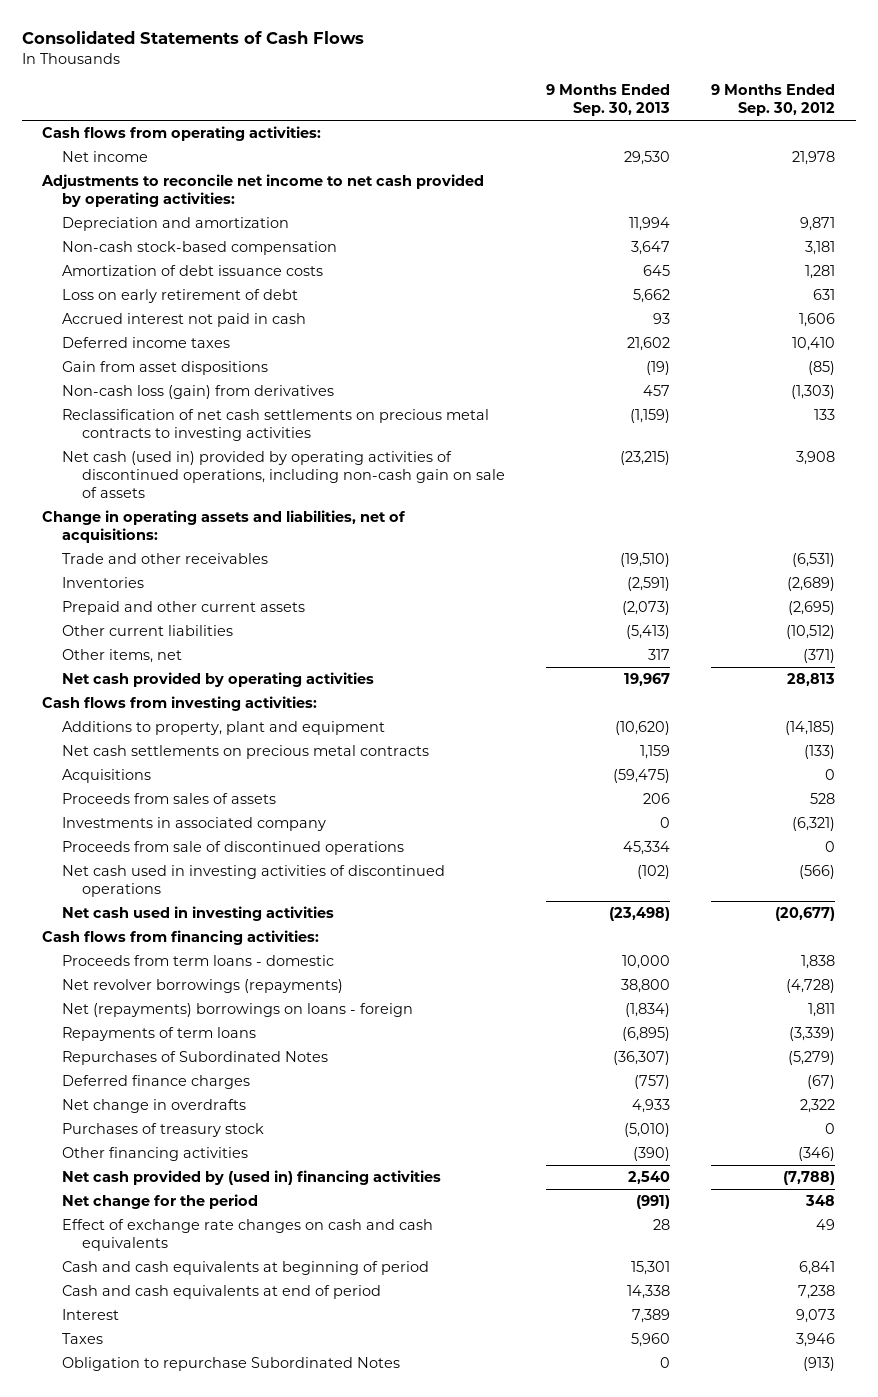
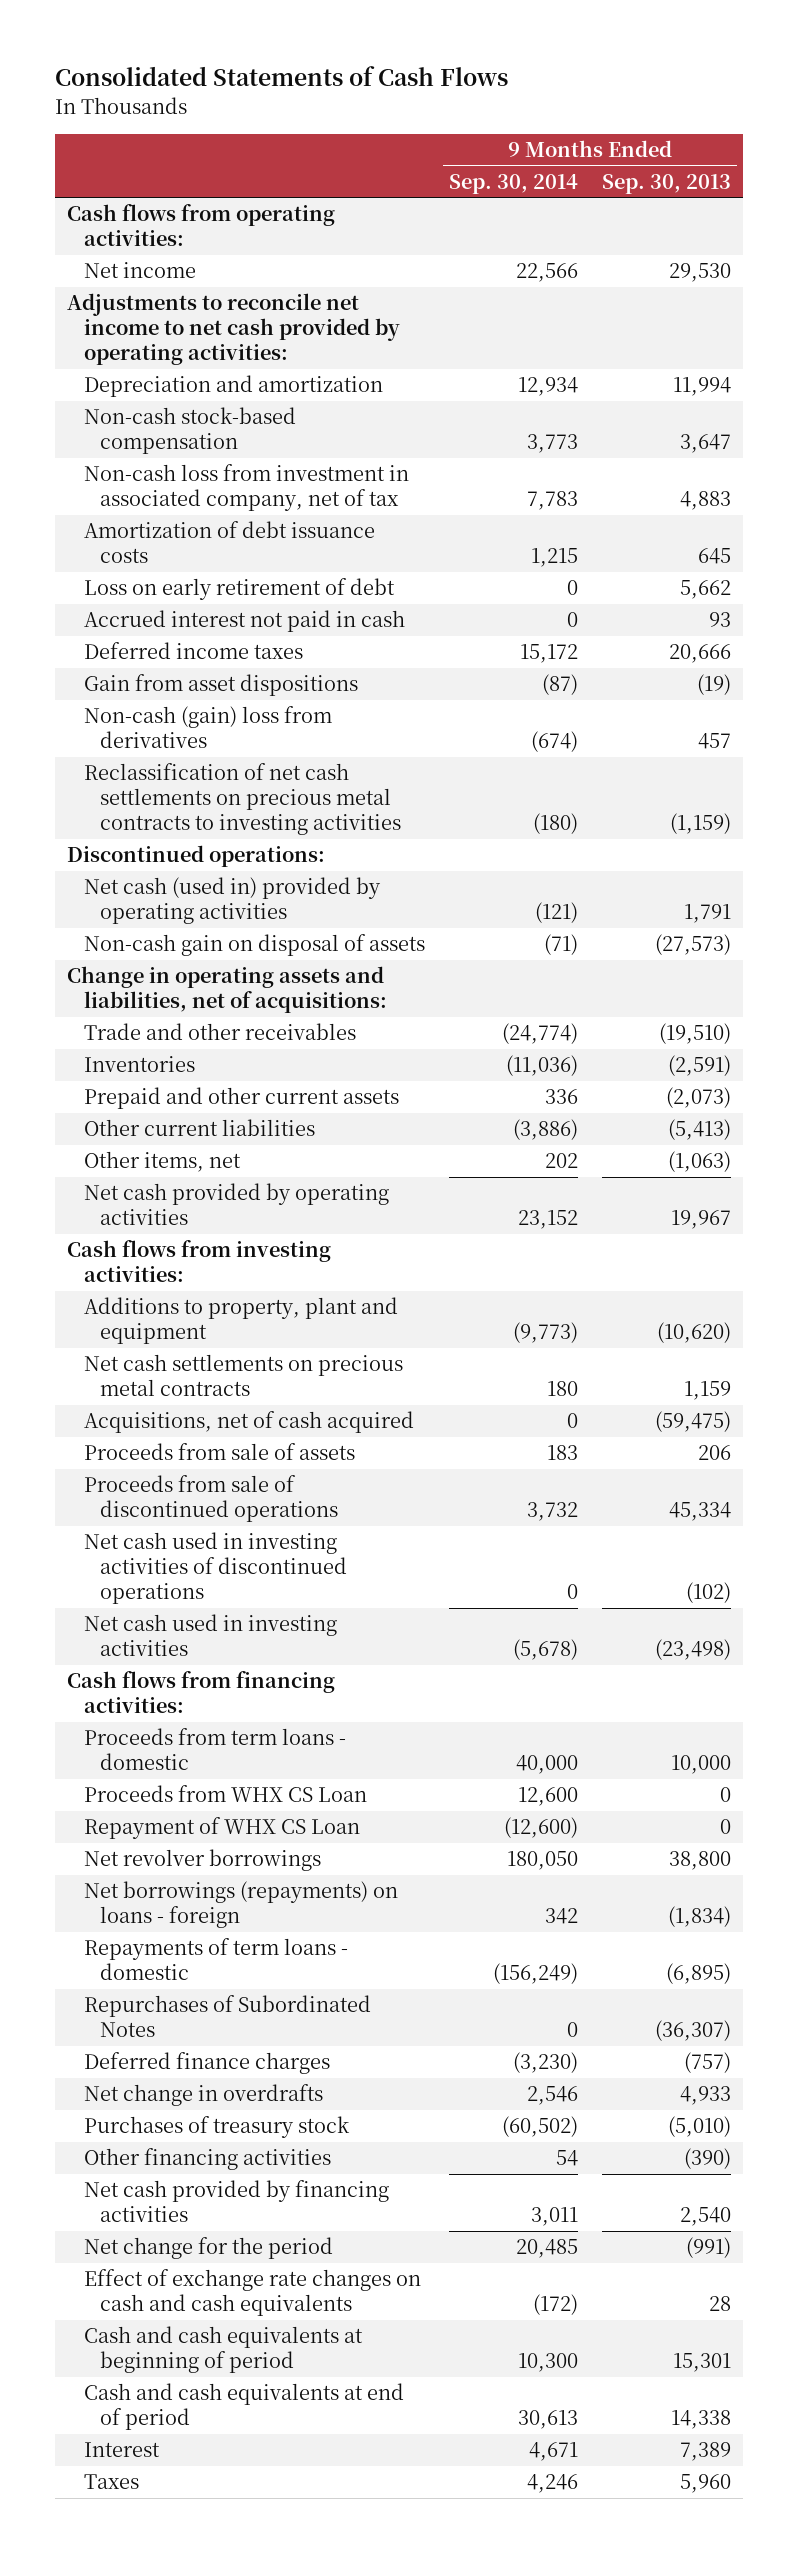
[711,84,836,117] 9 Months Ended Sep. 30, 2012 -> none
none -> [448,173,578,194] Sep. 30, 2014
none -> [83,464,409,512] Non-cash loss from investment in associated company, net of tax
[626,337,670,352] 21,602 -> [668,644,731,664] 20,666
[61,385,334,400] Non-cash loss (gain) from derivatives -> [83,706,332,749] Non-cash (gain) loss from derivatives
none -> [67,845,326,868] Discontinued operations:
[61,451,505,499] Net cash (used in) provided by operating activities of discontinued operations, including non-cash gain on sale of assets -> [83,877,381,925] Net cash (used in) provided by operating activities
[619,451,670,466] (23,215) -> [683,904,731,924] 1,791
none -> [83,934,425,957] Non-cash gain on disposal of assets
[647,649,670,661] 317 -> [667,1151,731,1173] (1,063)
[61,817,326,832] Investments in associated company -> none
[61,769,151,784] Acquisitions -> [83,1411,414,1434] Acquisitions, net of cash acquired
[61,793,276,805] Proceeds from sales of assets -> [83,1443,355,1461] Proceeds from sale of assets
none -> [83,1785,367,1803] Proceeds from WHX CS Loan
none -> [83,1817,360,1840] Repayment of WHX CS Loan
[61,979,343,994] Net revolver borrowings (repayments) -> [83,1849,321,1872] Net revolver borrowings
[61,1003,413,1018] Net (repayments) borrowings on loans - foreign -> [83,1881,398,1929] Net borrowings (repayments) on loans - foreign
[61,1027,256,1042] Repayments of term loans -> [83,1938,348,1981] Repayments of term loans - domestic
[61,1170,441,1186] Net cash provided by (used in) financing activities -> [83,2180,389,2223] Net cash provided by financing activities
[61,1357,400,1372] Obligation to repurchase Subordinated Notes -> none

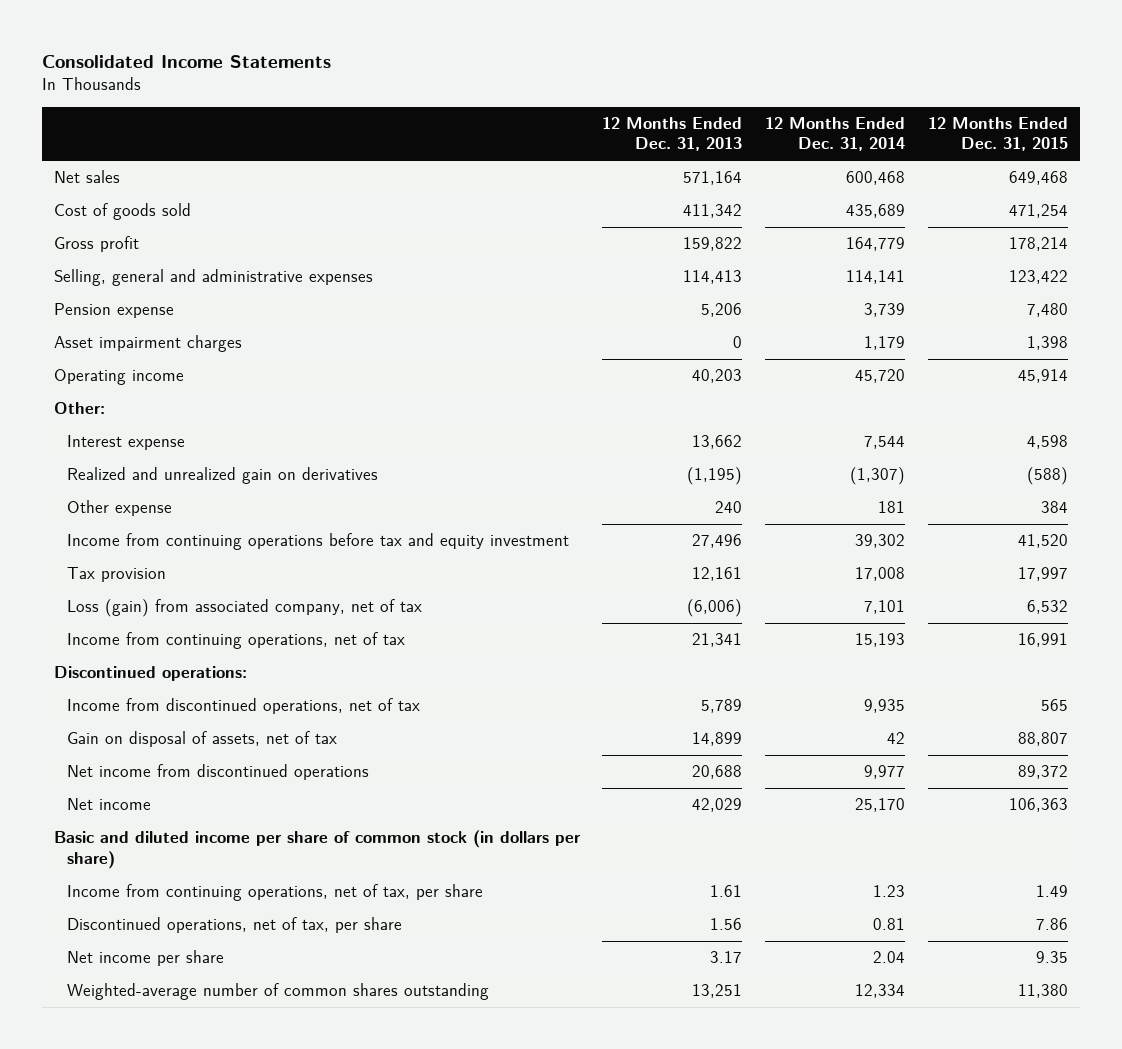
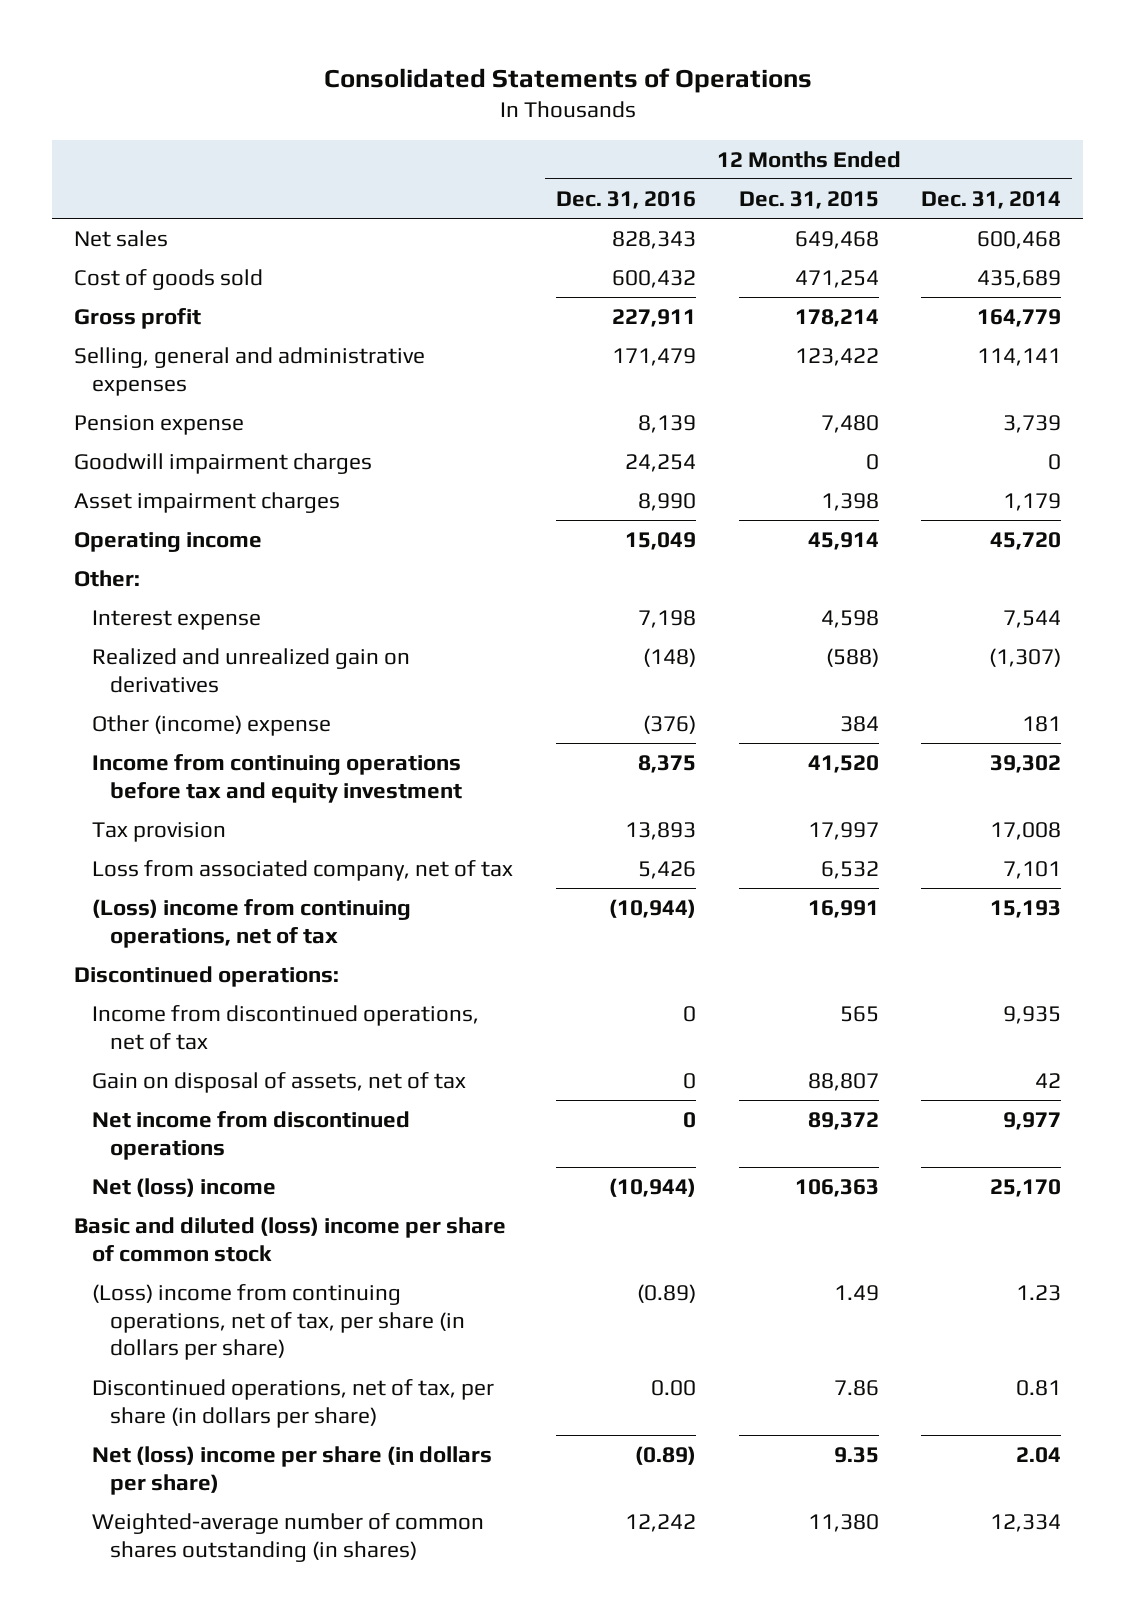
[42,54,332,68] Consolidated Income Statements -> [323,67,812,93] Consolidated Statements of Operations
[602,116,743,152] 12 Months Ended Dec. 31, 2013 -> none
none -> [555,190,696,209] Dec. 31, 2016
none -> [73,452,372,474] Goodwill impairment charges
[67,500,173,517] Other expense -> [91,714,331,736] Other (income) expense
[67,599,423,618] Loss (gain) from associated company, net of tax -> [91,859,513,881] Loss from associated company, net of tax
[67,632,406,650] Income from continuing operations, net of tax -> [91,898,411,948] (Loss) income from continuing operations, net of tax
[67,798,152,811] Net income -> [91,1177,276,1197] Net (loss) income
[53,830,581,869] Basic and diluted income per share of common stock (in dollars per share) -> [73,1216,506,1262] Basic and diluted (loss) income per share of common stock
[67,884,484,902] Income from continuing operations, net of tax, per share -> [91,1283,466,1361] (Loss) income from continuing operations, net of tax, per share (in dollars per share)
[67,917,403,934] Discontinued operations, net of tax, per share -> [91,1378,494,1428] Discontinued operations, net of tax, per share (in dollars per share)
[67,950,225,967] Net income per share -> [91,1445,492,1495] Net (loss) income per share (in dollars per share)
[67,983,490,1001] Weighted-average number of common shares outstanding -> [91,1512,484,1562] Weighted-average number of common shares outstanding (in shares)

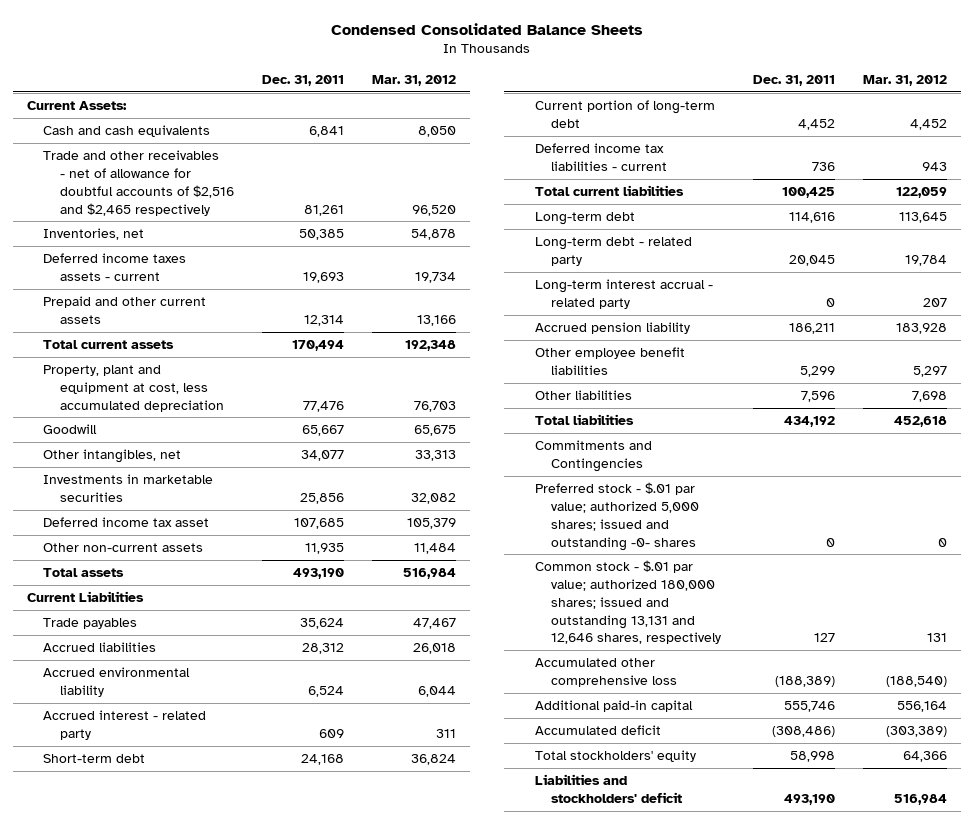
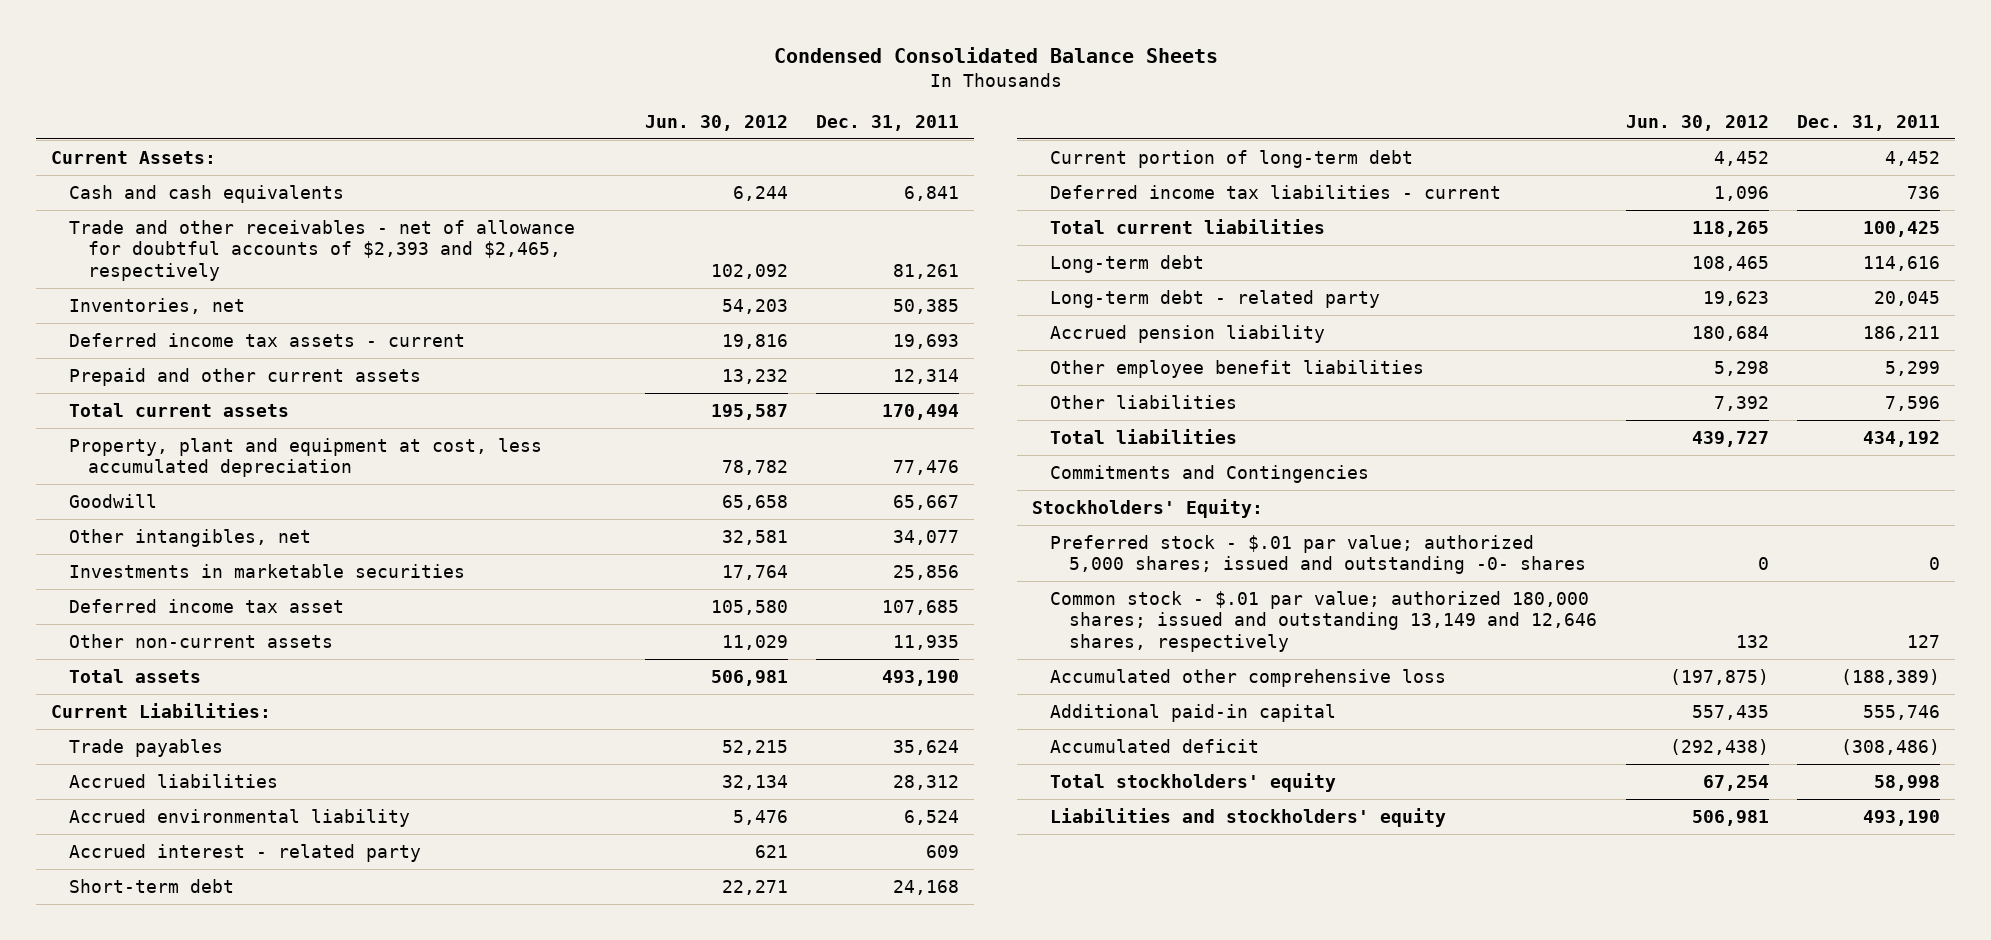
[371,75,456,87] Mar. 31, 2012 -> none
none -> [644,114,788,131] Jun. 30, 2012
[43,150,234,216] Trade and other receivables - net of allowance for doubtful accounts of $2,516 and $2,465 respectively -> [69,219,576,281] Trade and other receivables - net of allowance for doubtful accounts of $2,393 and $2,465, respectively
[43,253,187,281] Deferred income taxes assets - current -> [69,332,466,347] Deferred income tax assets - current
[27,591,145,603] Current Liabilities -> [50,702,271,718] Current Liabilities:
[534,279,713,309] Long-term interest accrual - related party -> none
none -> [1031,498,1263,518] Stockholders' Equity:
[534,560,722,645] Common stock - $.01 par value; authorized 180,000 shares; issued and outstanding 13,131 and 12,646 shares, respectively -> [1050,590,1597,652] Common stock - $.01 par value; authorized 180,000 shares; issued and outstanding 13,149 and 12,646 shares, respectively
[534,774,683,803] Liabilities and stockholders' deficit -> [1050,807,1447,827] Liabilities and stockholders' equity

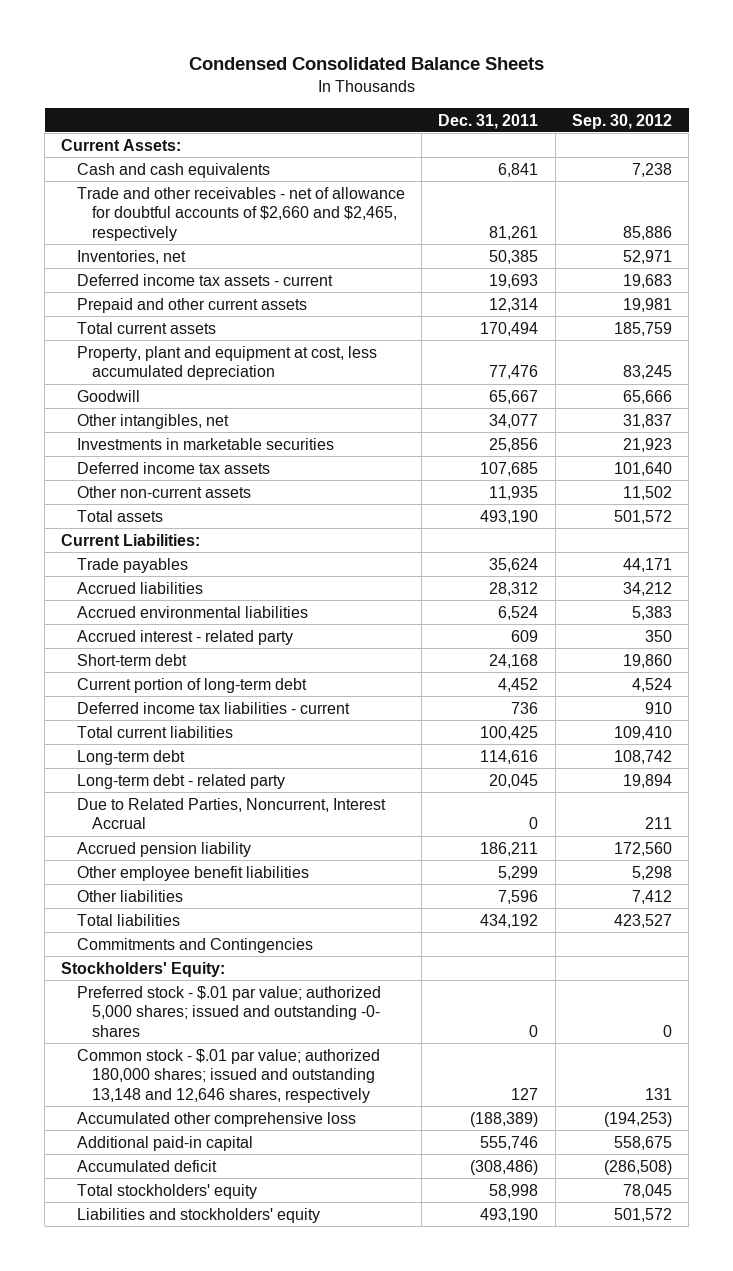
[644,114,788,131] Jun. 30, 2012 -> none
none -> [572,113,673,129] Sep. 30, 2012
[69,219,576,281] Trade and other receivables - net of allowance for doubtful accounts of $2,393 and $2,465, respectively -> [76,186,405,241] Trade and other receivables - net of allowance for doubtful accounts of $2,660 and $2,465, respectively
[69,598,345,613] Deferred income tax asset -> [76,461,270,474] Deferred income tax assets
[69,808,411,827] Accrued environmental liability -> [76,605,308,618] Accrued environmental liabilities
none -> [76,797,386,830] Due to Related Parties, Noncurrent, Interest Accrual
[1050,590,1597,652] Common stock - $.01 par value; authorized 180,000 shares; issued and outstanding 13,149 and 12,646 shares, respectively -> [76,1048,380,1103] Common stock - $.01 par value; authorized 180,000 shares; issued and outstanding 13,148 and 12,646 shares, respectively

